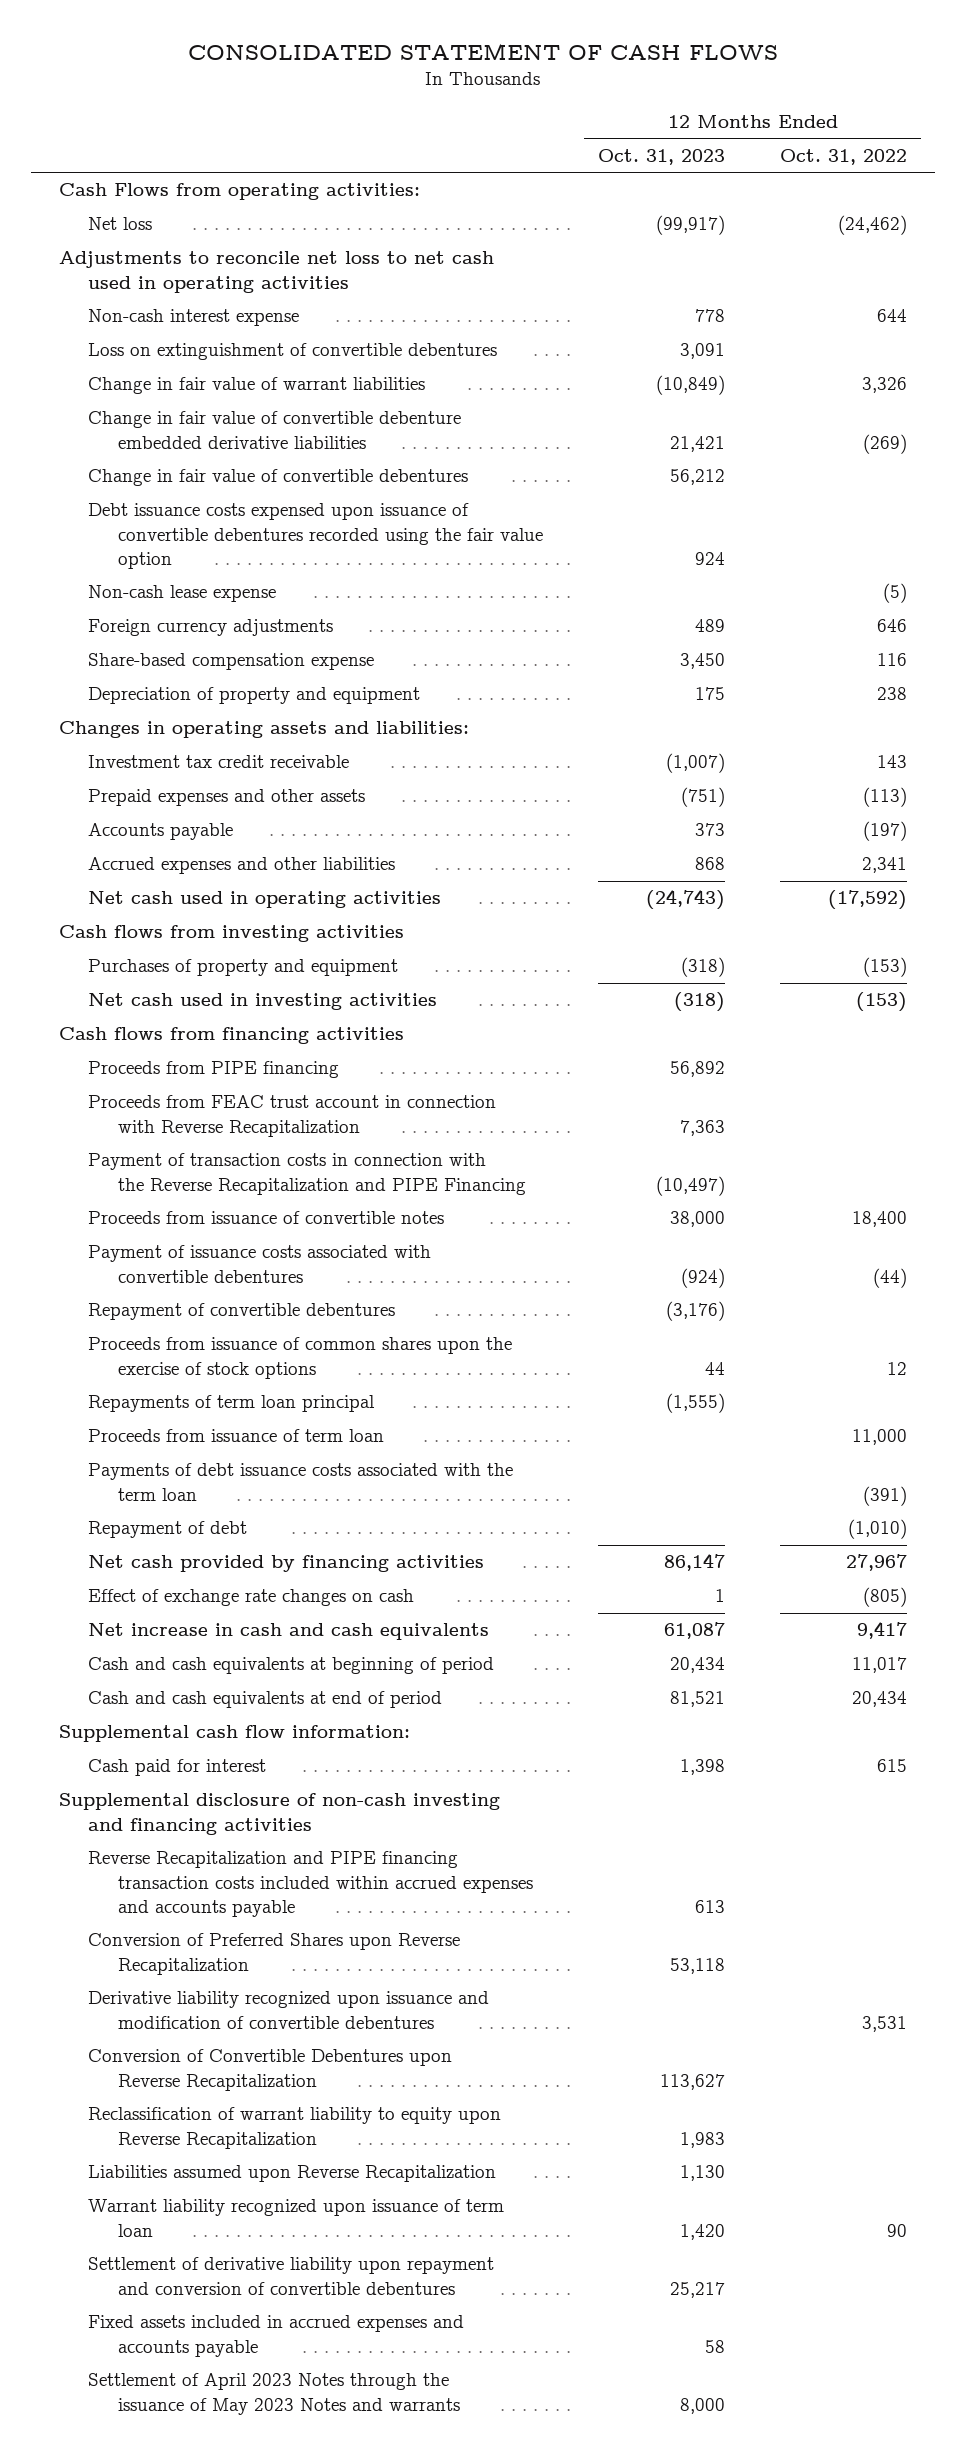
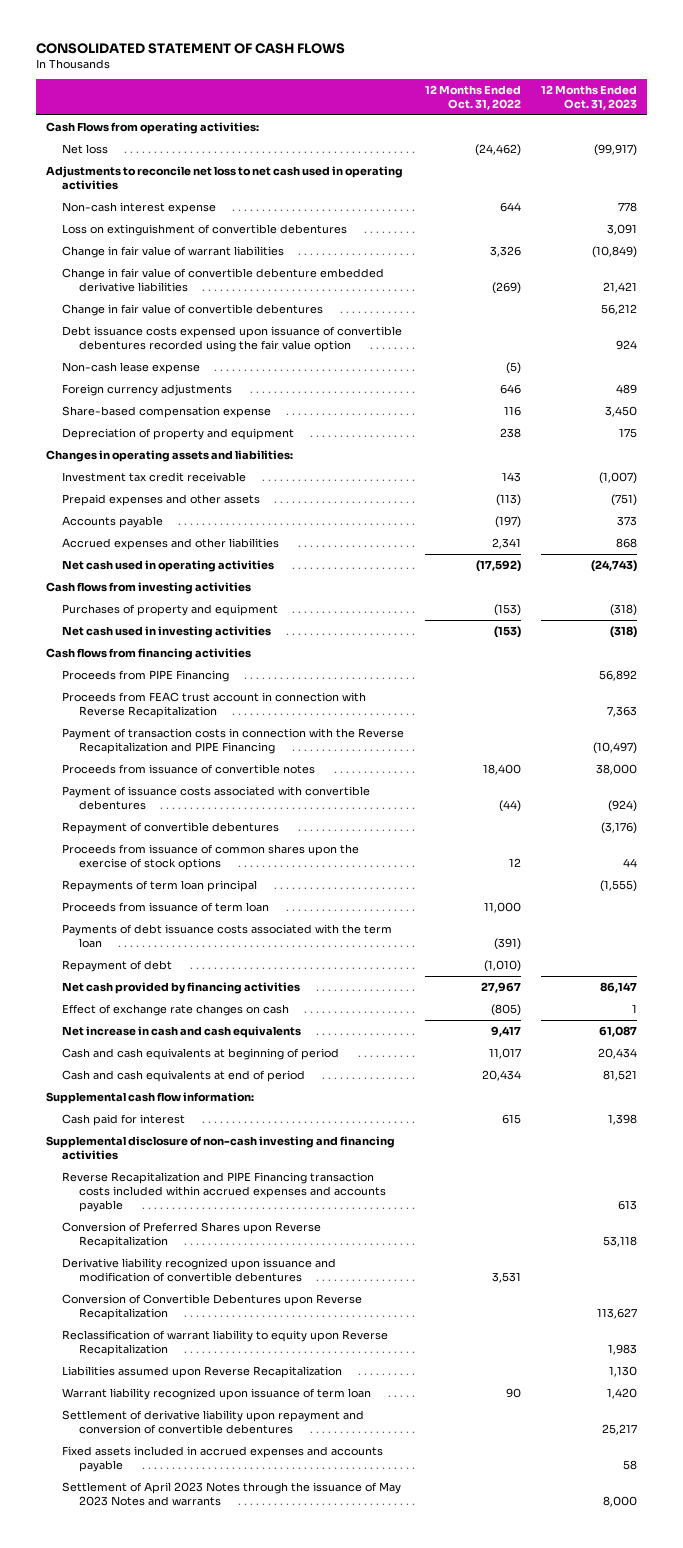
[88,1061,340,1079] Proceeds from PIPE financing -> [62,669,230,682] Proceeds from PIPE Financing
[88,1851,533,1917] Reverse Recapitalization and PIPE financing transaction costs included within accrued expenses and accounts payable -> [62,1171,386,1212] Reverse Recapitalization and PIPE Financing transaction costs included within accrued expenses and accounts payable

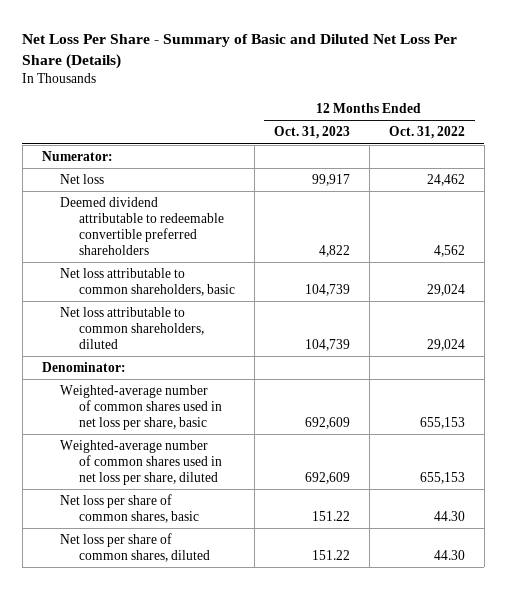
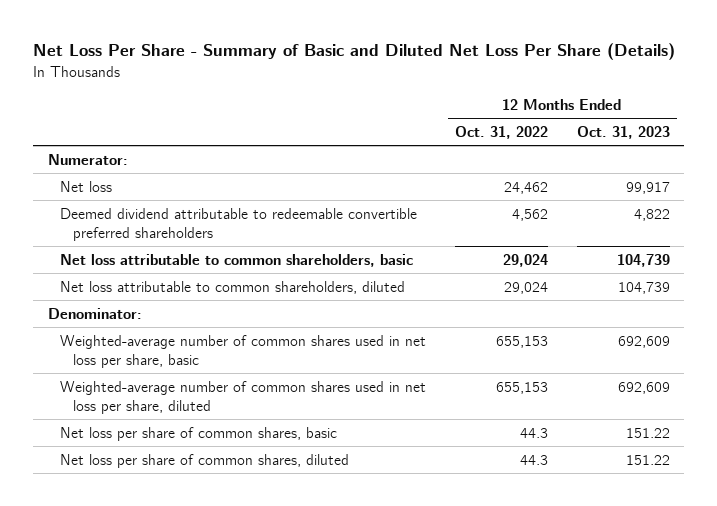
[433,511,465,522] 44.30 -> [520,427,549,438] 44.3
[433,550,465,561] 44.30 -> [520,454,549,465] 44.3

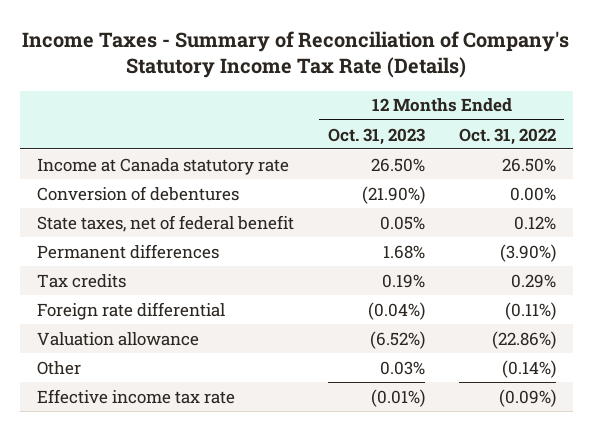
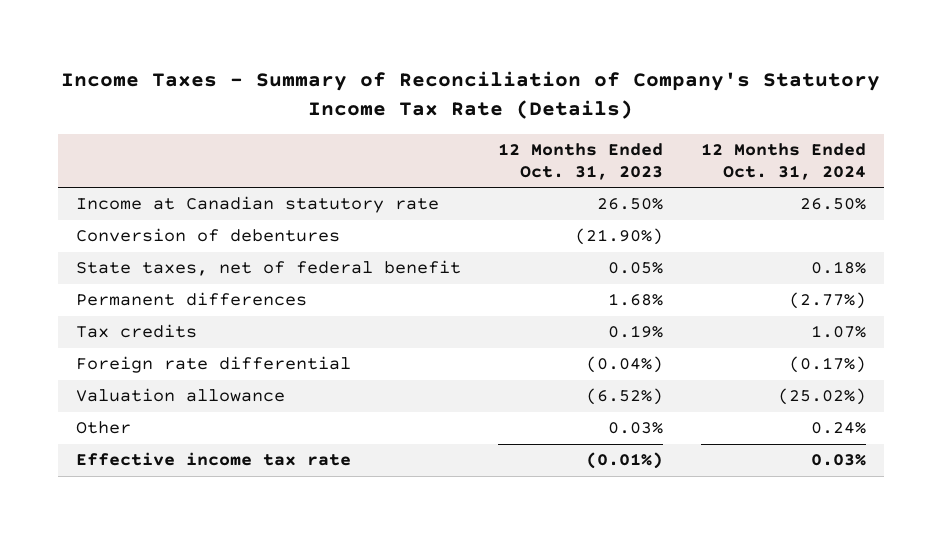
[458,127,556,145] Oct. 31, 2022 -> none
none -> [700,143,866,181] 12 Months Ended Oct. 31, 2024
[36,157,289,175] Income at Canada statutory rate -> [76,196,440,214] Income at Canadian statutory rate

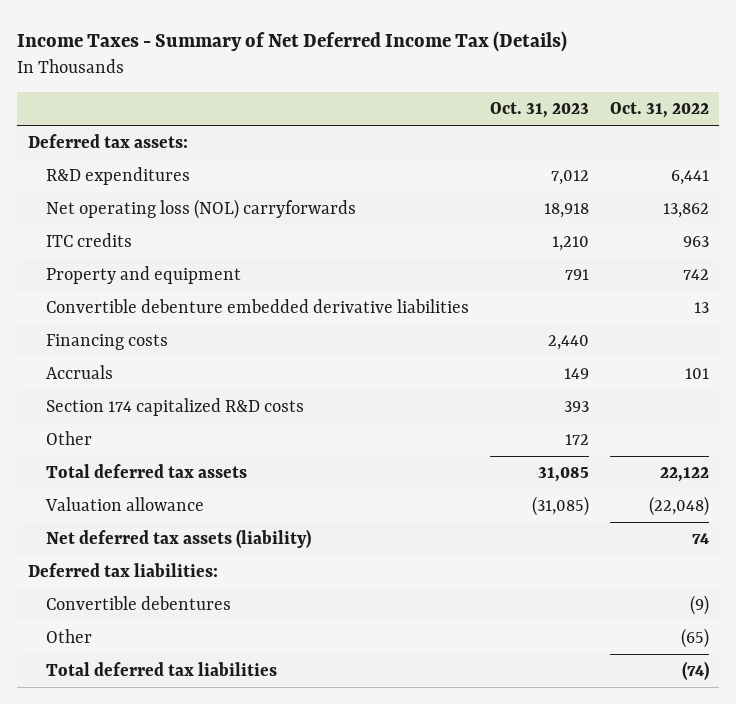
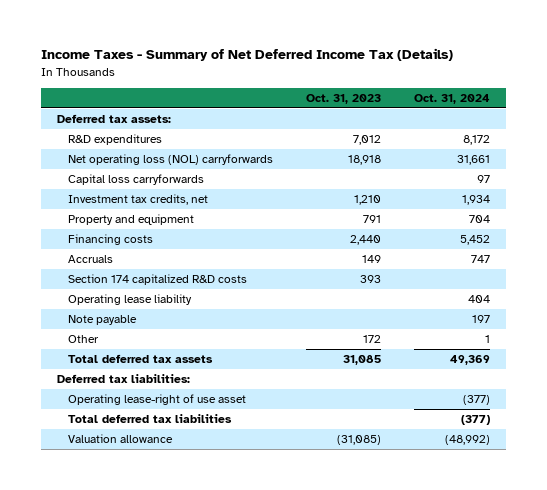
[609,102,709,119] Oct. 31, 2022 -> none
none -> [413,93,490,104] Oct. 31, 2024
none -> [67,174,204,186] Capital loss carryforwards
[46,232,133,247] ITC credits -> [67,194,208,206] Investment tax credits, net
[46,298,470,313] Convertible debenture embedded derivative liabilities -> none
none -> [67,294,192,306] Operating lease liability
none -> [67,315,137,326] Note payable
[46,528,312,548] Net deferred tax assets (liability) -> none
[46,595,232,610] Convertible debentures -> none
[46,628,93,643] Other -> none
none -> [67,394,246,406] Operating lease-right of use asset
[45,496,205,511] Valuation allowance -> [67,434,173,444] Valuation allowance

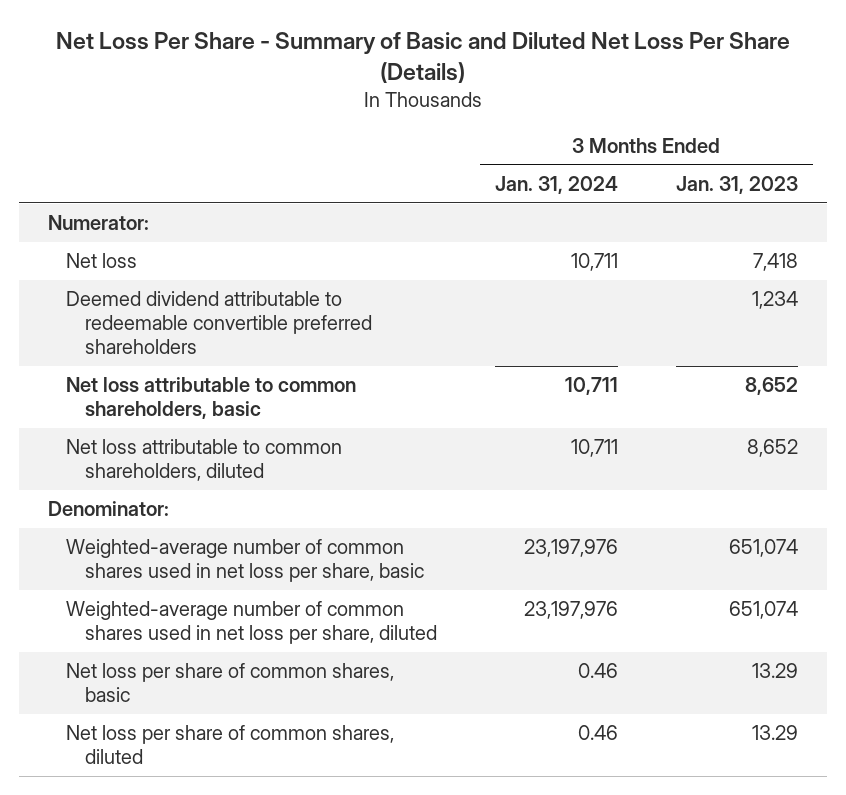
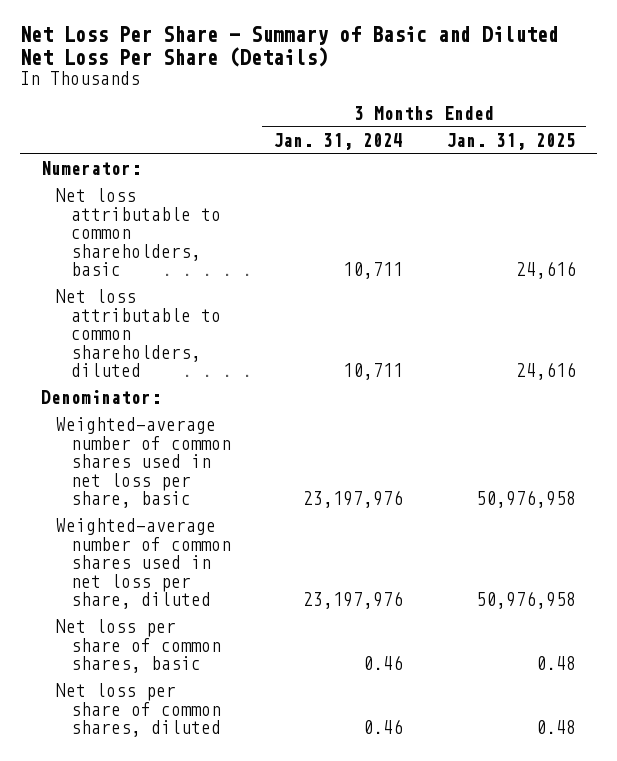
[676,175,799,194] Jan. 31, 2023 -> none
none -> [445,132,576,150] Jan. 31, 2025
[66,253,138,269] Net loss -> none
[66,291,372,355] Deemed dividend attributable to redeemable convertible preferred shareholders -> none

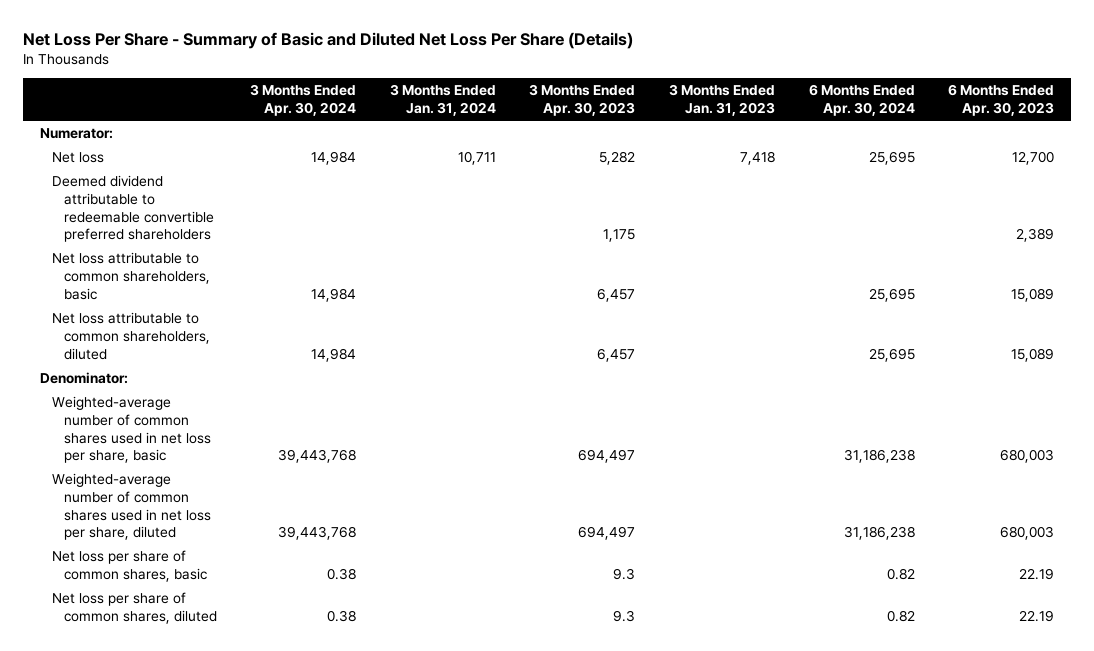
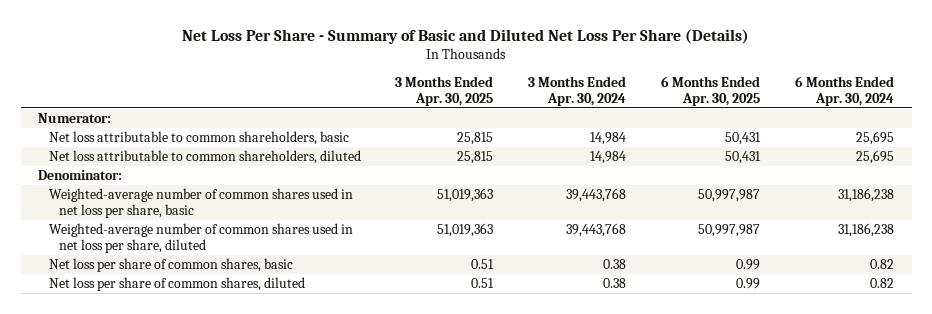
[389,84,496,117] 3 Months Ended Jan. 31, 2024 -> none
[529,84,636,117] 3 Months Ended Apr. 30, 2023 -> none
[669,84,776,117] 3 Months Ended Jan. 31, 2023 -> none
[948,84,1055,117] 6 Months Ended Apr. 30, 2023 -> none
none -> [395,76,494,106] 3 Months Ended Apr. 30, 2025
none -> [661,76,761,106] 6 Months Ended Apr. 30, 2025
[51,152,104,164] Net loss -> none
[51,175,214,243] Deemed dividend attributable to redeemable convertible preferred shareholders -> none

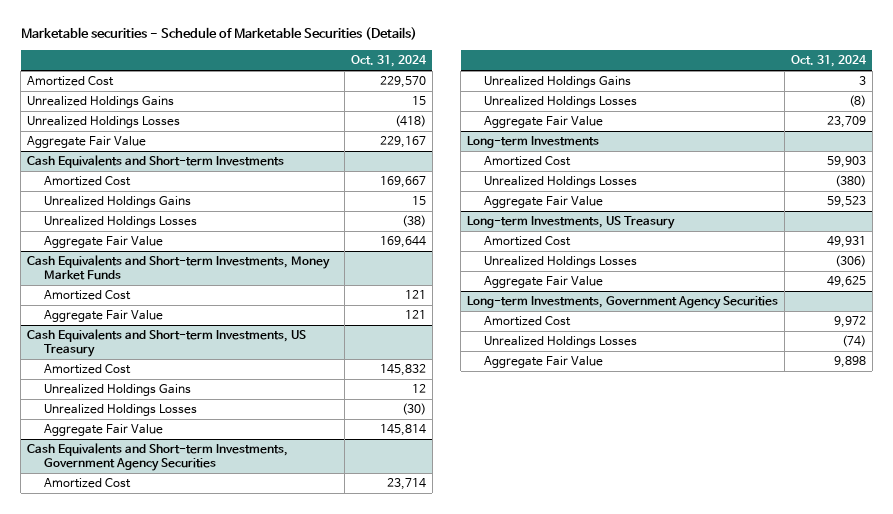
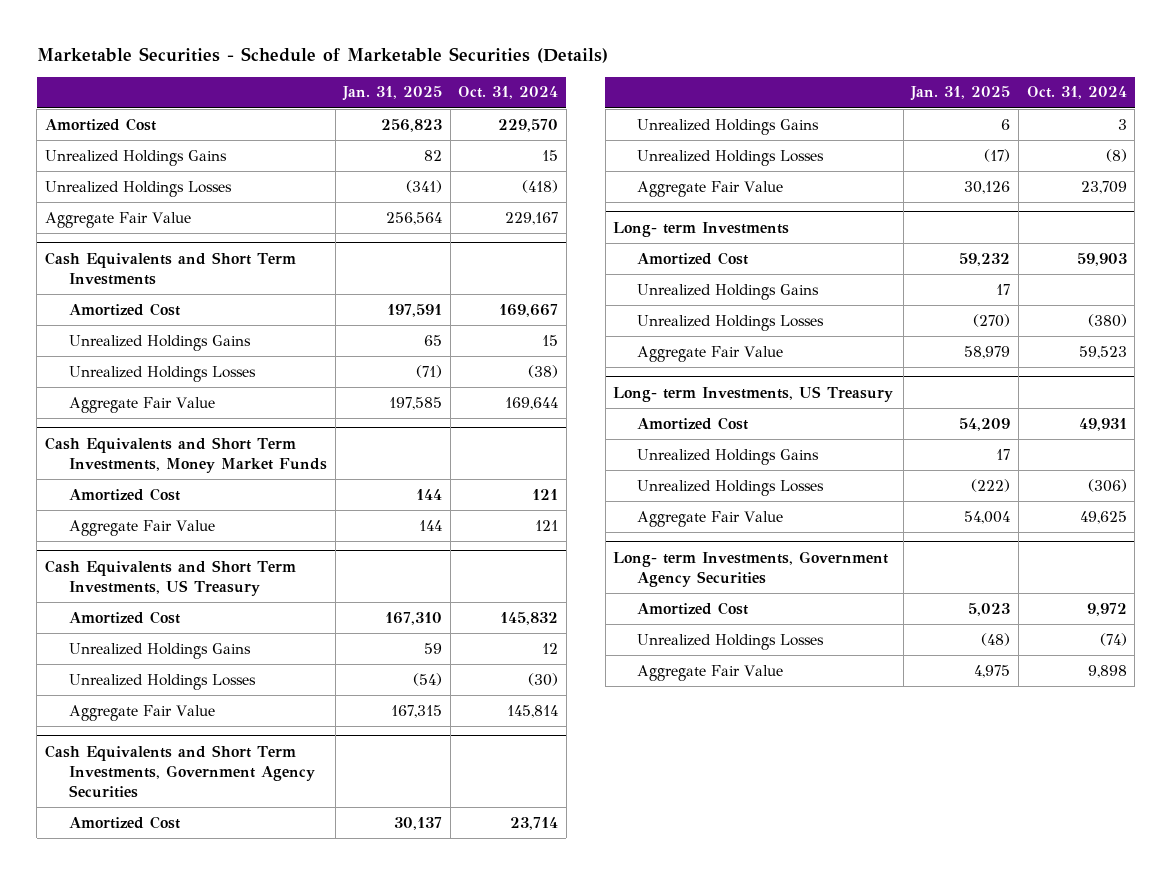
[20,27,417,41] Marketable securities - Schedule of Marketable Securities (Details) -> [36,46,608,63] Marketable Securities - Schedule of Marketable Securities (Details)
none -> [342,86,443,102] Jan. 31, 2025
[26,155,284,169] Cash Equivalents and Short-term Investments -> [44,251,296,285] Cash Equivalents and Short Term Investments
[26,255,330,280] Cash Equivalents and Short-term Investments, Money Market Funds -> [44,436,327,473] Cash Equivalents and Short Term Investments, Money Market Funds
[26,329,306,357] Cash Equivalents and Short-term Investments, US Treasury -> [44,559,296,596] Cash Equivalents and Short Term Investments, US Treasury
[26,443,288,471] Cash Equivalents and Short-term Investments, Government Agency Securities -> [44,744,315,798] Cash Equivalents and Short Term Investments, Government Agency Securities
[466,136,599,149] Long-term Investments -> [613,221,790,237] Long- term Investments
none -> [637,283,820,300] Unrealized Holdings Gains
[466,216,675,230] Long-term Investments, US Treasury -> [613,385,894,402] Long- term Investments, US Treasury
none -> [637,448,820,465] Unrealized Holdings Gains
[466,296,778,310] Long-term Investments, Government Agency Securities -> [613,550,889,587] Long- term Investments, Government Agency Securities

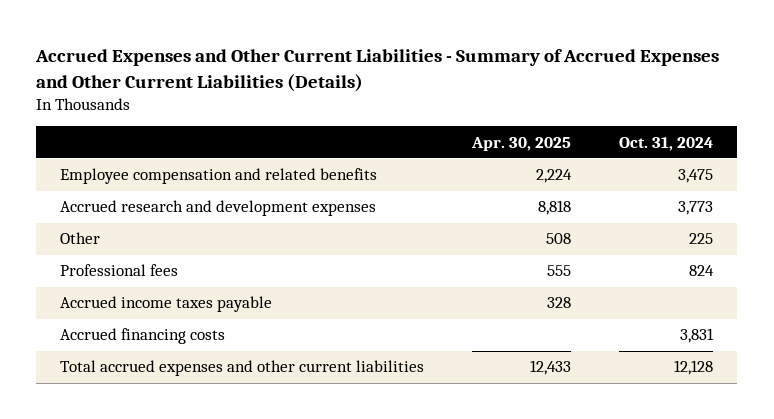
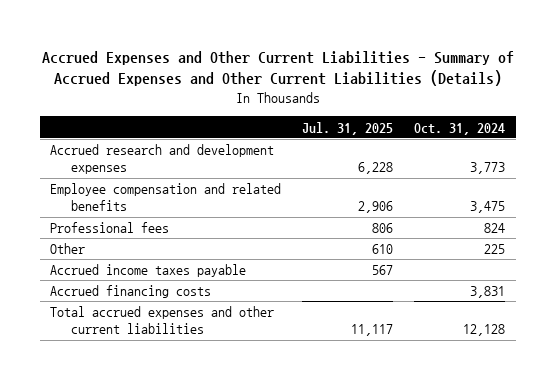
[471,136,572,151] Apr. 30, 2025 -> none
none -> [302,121,394,135] Jul. 31, 2025
[60,168,378,185] Employee compensation and related benefits -> [50,183,282,212] Employee compensation and related benefits
[60,232,101,245] Other -> [50,243,86,255] Other

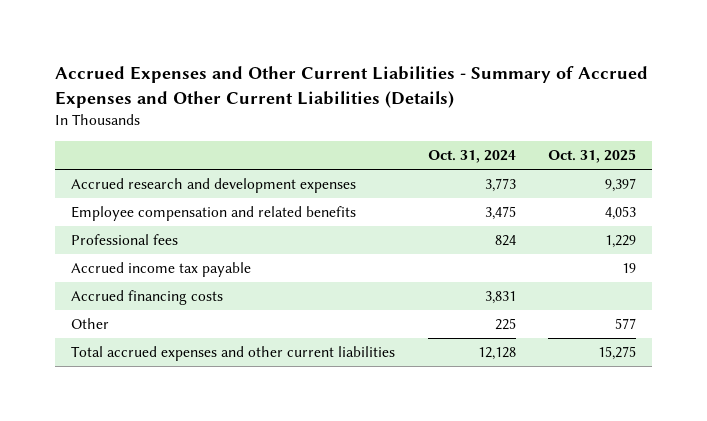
[302,121,394,135] Jul. 31, 2025 -> none
none -> [548,148,637,163] Oct. 31, 2025
[50,264,247,278] Accrued income taxes payable -> [71,262,252,278] Accrued income tax payable
[50,243,86,255] Other -> [71,318,110,330] Other

